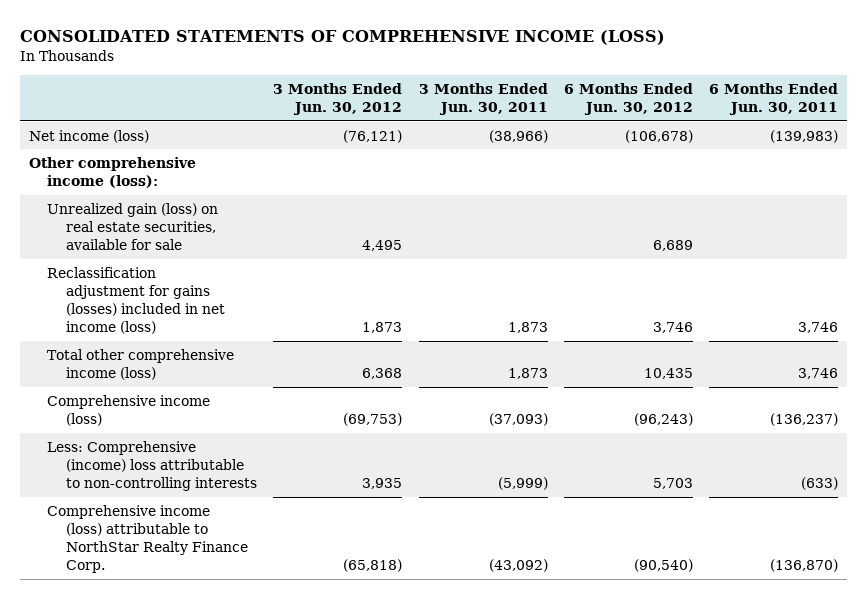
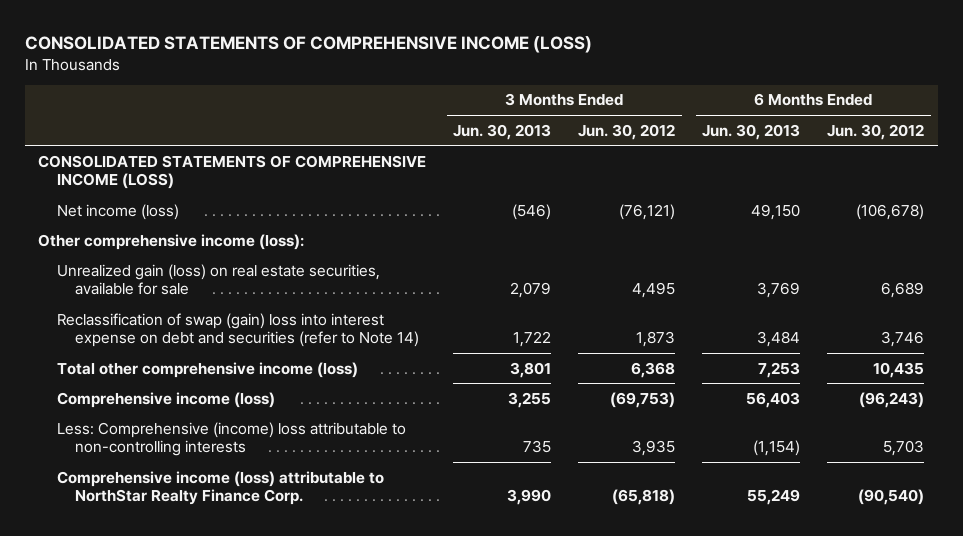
[418,83,548,116] 3 Months Ended Jun. 30, 2011 -> none
[709,83,839,116] 6 Months Ended Jun. 30, 2011 -> none
none -> [453,123,552,140] Jun. 30, 2013
none -> [702,123,801,140] Jun. 30, 2013
none -> [38,154,427,189] CONSOLIDATED STATEMENTS OF COMPREHENSIVE INCOME (LOSS)
[47,266,225,335] Reclassification adjustment for gains (losses) included in net income (loss) -> [56,312,420,347] Reclassification of swap (gain) loss into interest expense on debt and securities (refer to Note 14)

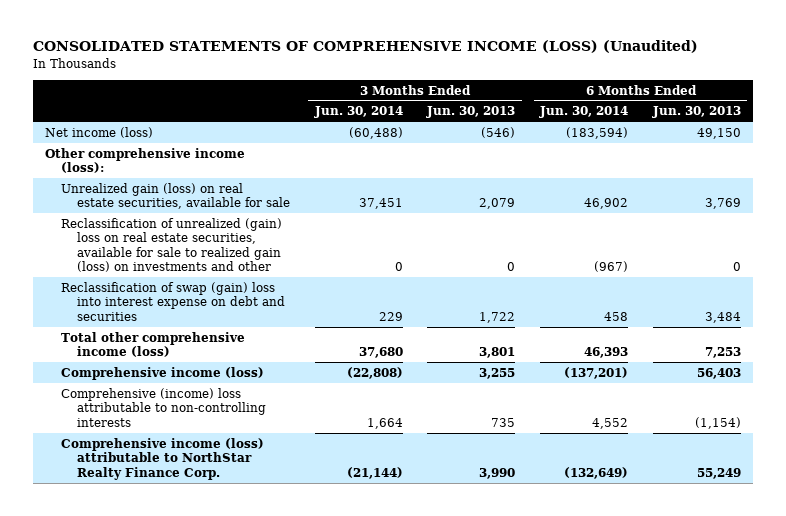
[25,35,593,53] CONSOLIDATED STATEMENTS OF COMPREHENSIVE INCOME (LOSS) -> [32,40,698,54] CONSOLIDATED STATEMENTS OF COMPREHENSIVE INCOME (LOSS) (Unaudited)
[578,123,676,140] Jun. 30, 2012 -> none
[827,123,925,140] Jun. 30, 2012 -> none
none -> [313,106,403,119] Jun. 30, 2014
none -> [539,106,629,119] Jun. 30, 2014
[38,154,427,189] CONSOLIDATED STATEMENTS OF COMPREHENSIVE INCOME (LOSS) -> none
none -> [60,217,282,273] Reclassification of unrealized (gain) loss on real estate securities, available for sale to realized gain (loss) on investments and other
[56,312,420,347] Reclassification of swap (gain) loss into interest expense on debt and securities (refer to Note 14) -> [60,281,285,321] Reclassification of swap (gain) loss into interest expense on debt and securities
[56,421,406,456] Less: Comprehensive (income) loss attributable to non-controlling interests -> [60,387,266,427] Comprehensive (income) loss attributable to non-controlling interests

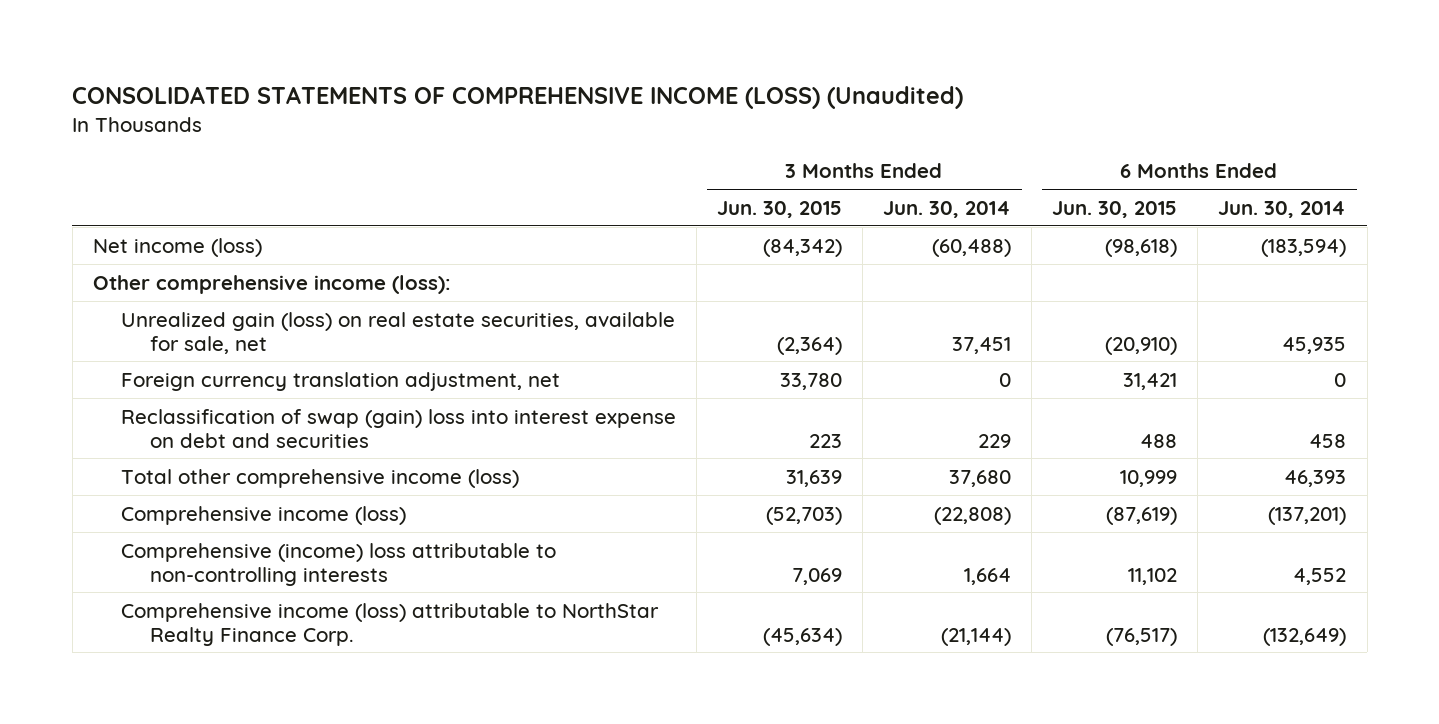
[426,106,516,119] Jun. 30, 2013 -> none
[652,106,742,119] Jun. 30, 2013 -> none
none -> [717,200,843,218] Jun. 30, 2015
none -> [1052,200,1178,218] Jun. 30, 2015
[60,217,282,273] Reclassification of unrealized (gain) loss on real estate securities, available for sale to realized gain (loss) on investments and other -> none
[60,182,290,210] Unrealized gain (loss) on real estate securities, available for sale -> [121,311,676,354] Unrealized gain (loss) on real estate securities, available for sale, net
[584,198,629,210] 46,902 -> [1282,336,1347,354] 45,935
none -> [121,371,561,391] Foreign currency translation adjustment, net

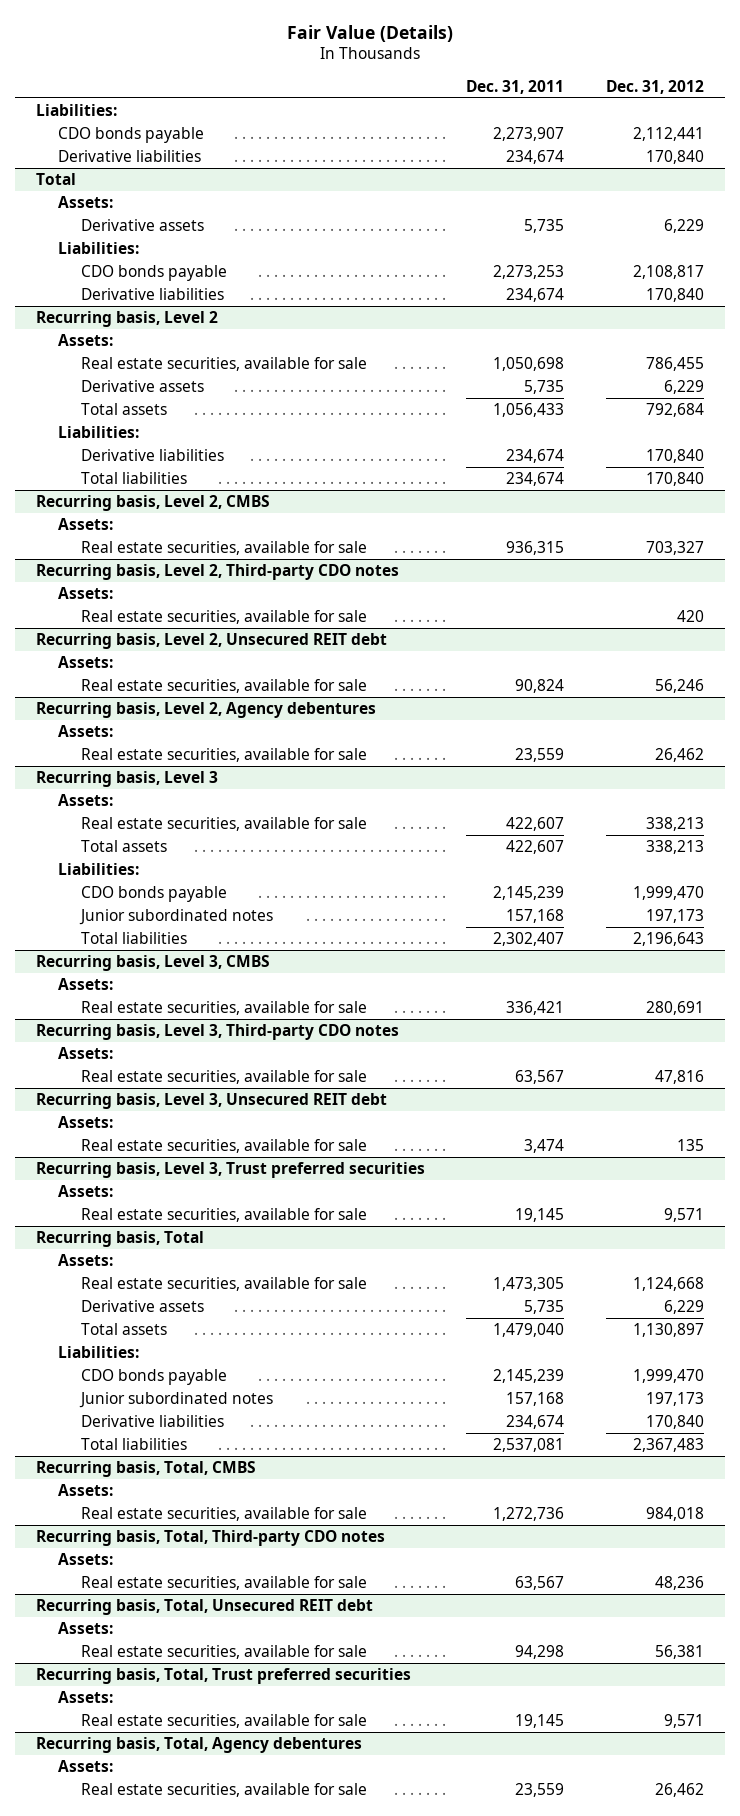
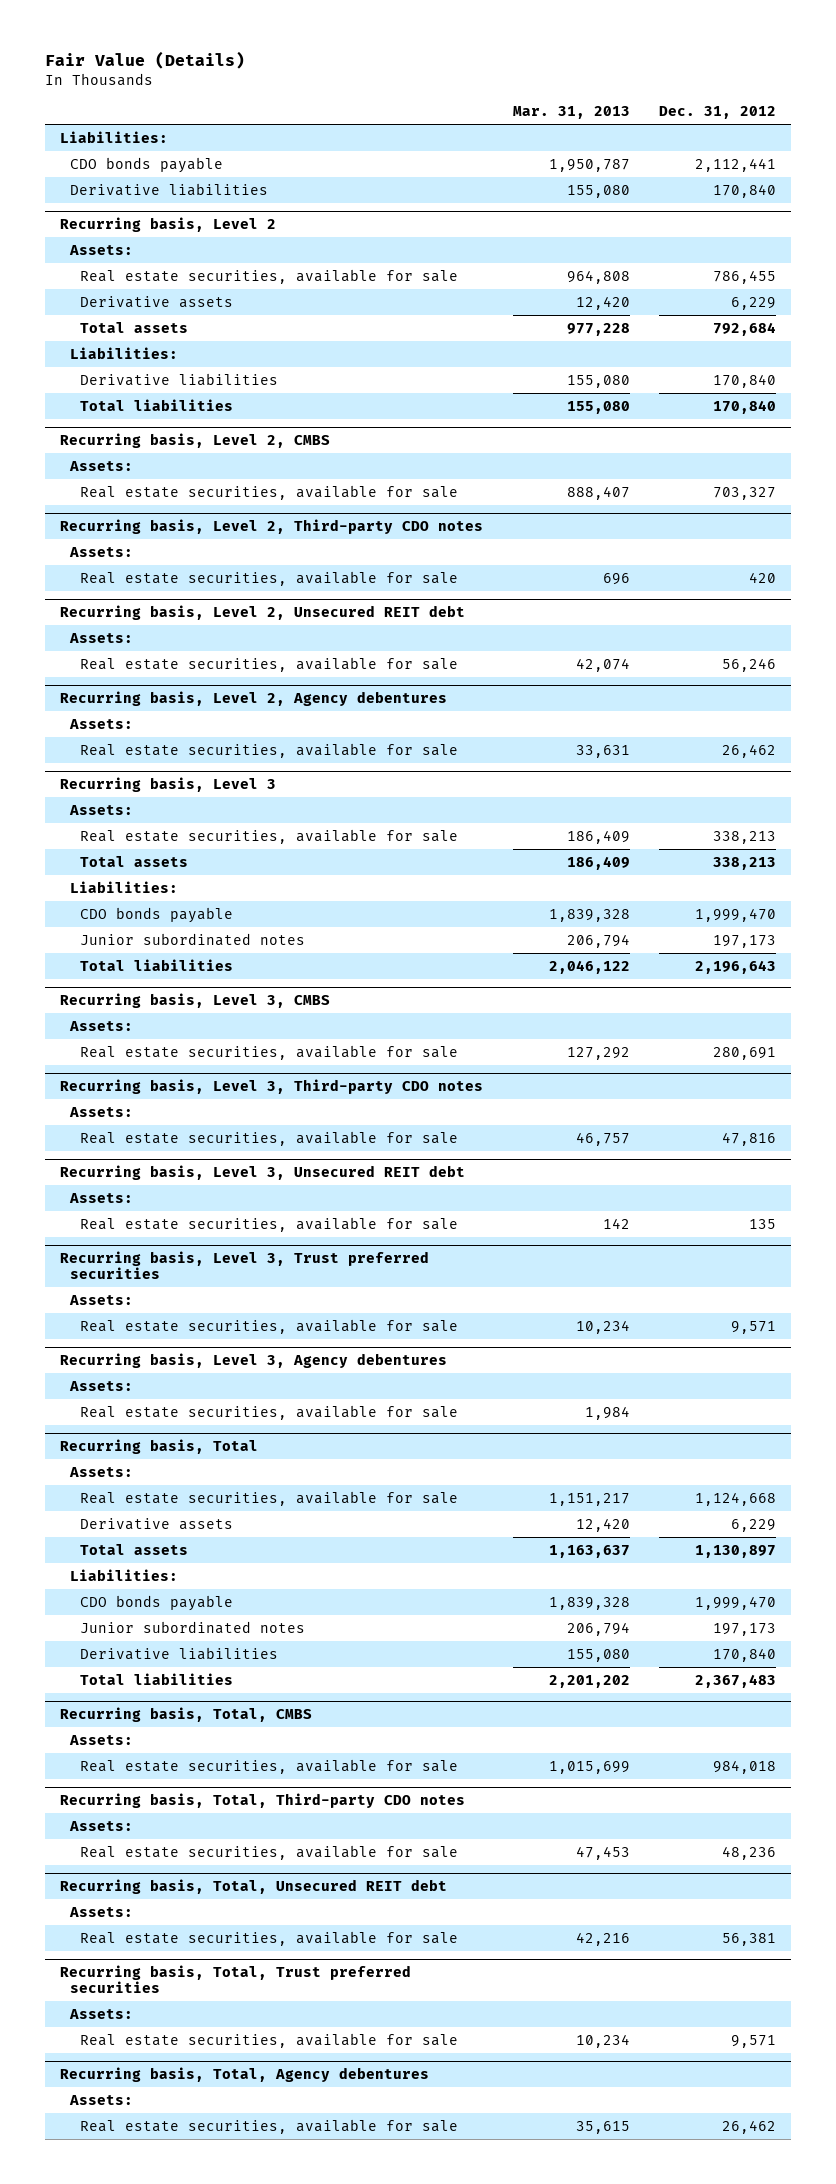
[466,79,565,94] Dec. 31, 2011 -> none
none -> [512,106,630,120] Mar. 31, 2013
[35,173,76,186] Total -> none
[58,196,114,209] Assets: -> none
[81,219,205,232] Derivative assets -> none
[58,242,140,255] Liabilities: -> none
[81,265,228,282] CDO bonds payable -> none
[81,288,225,301] Derivative liabilities -> none
none -> [59,1352,447,1368] Recurring basis, Level 3, Agency debentures
none -> [68,1380,133,1391] Assets:
none -> [80,1404,459,1420] Real estate securities, available for sale

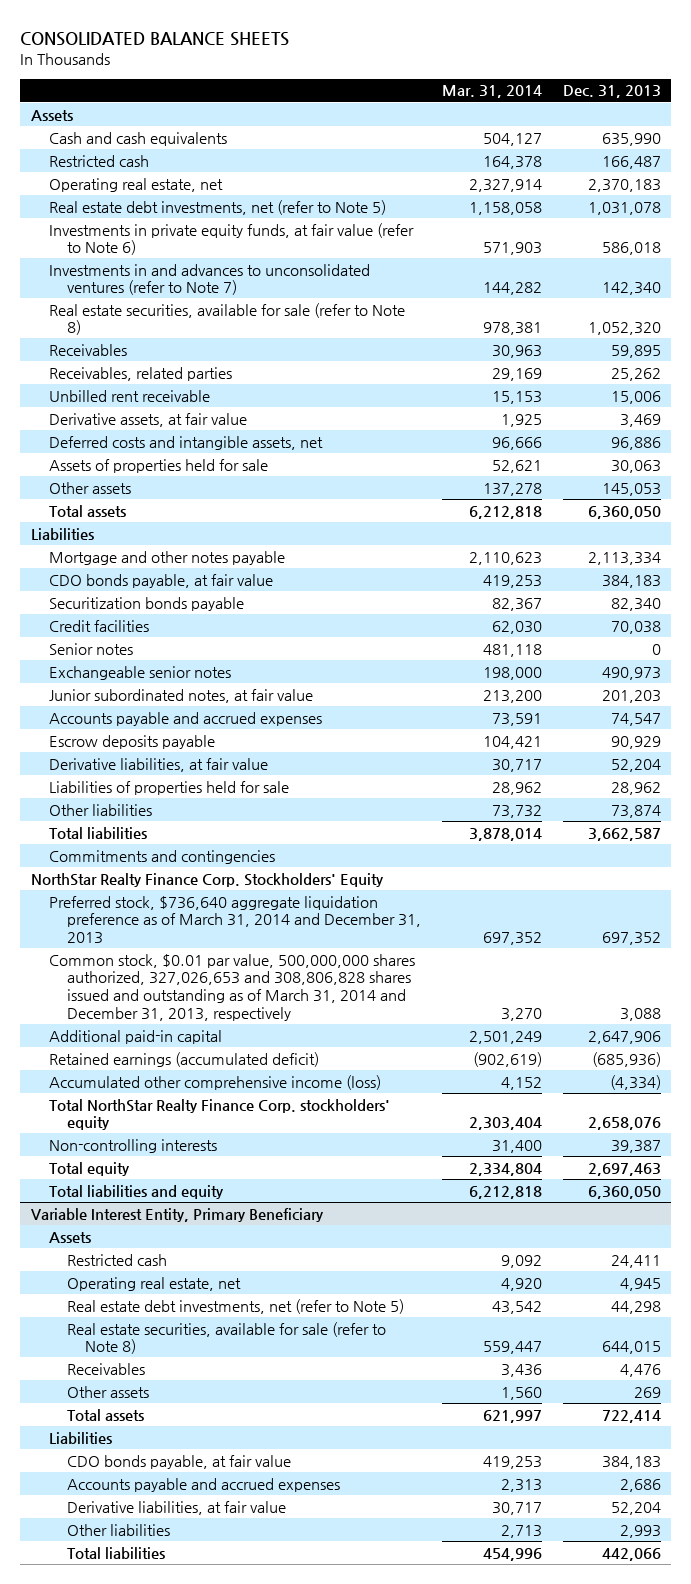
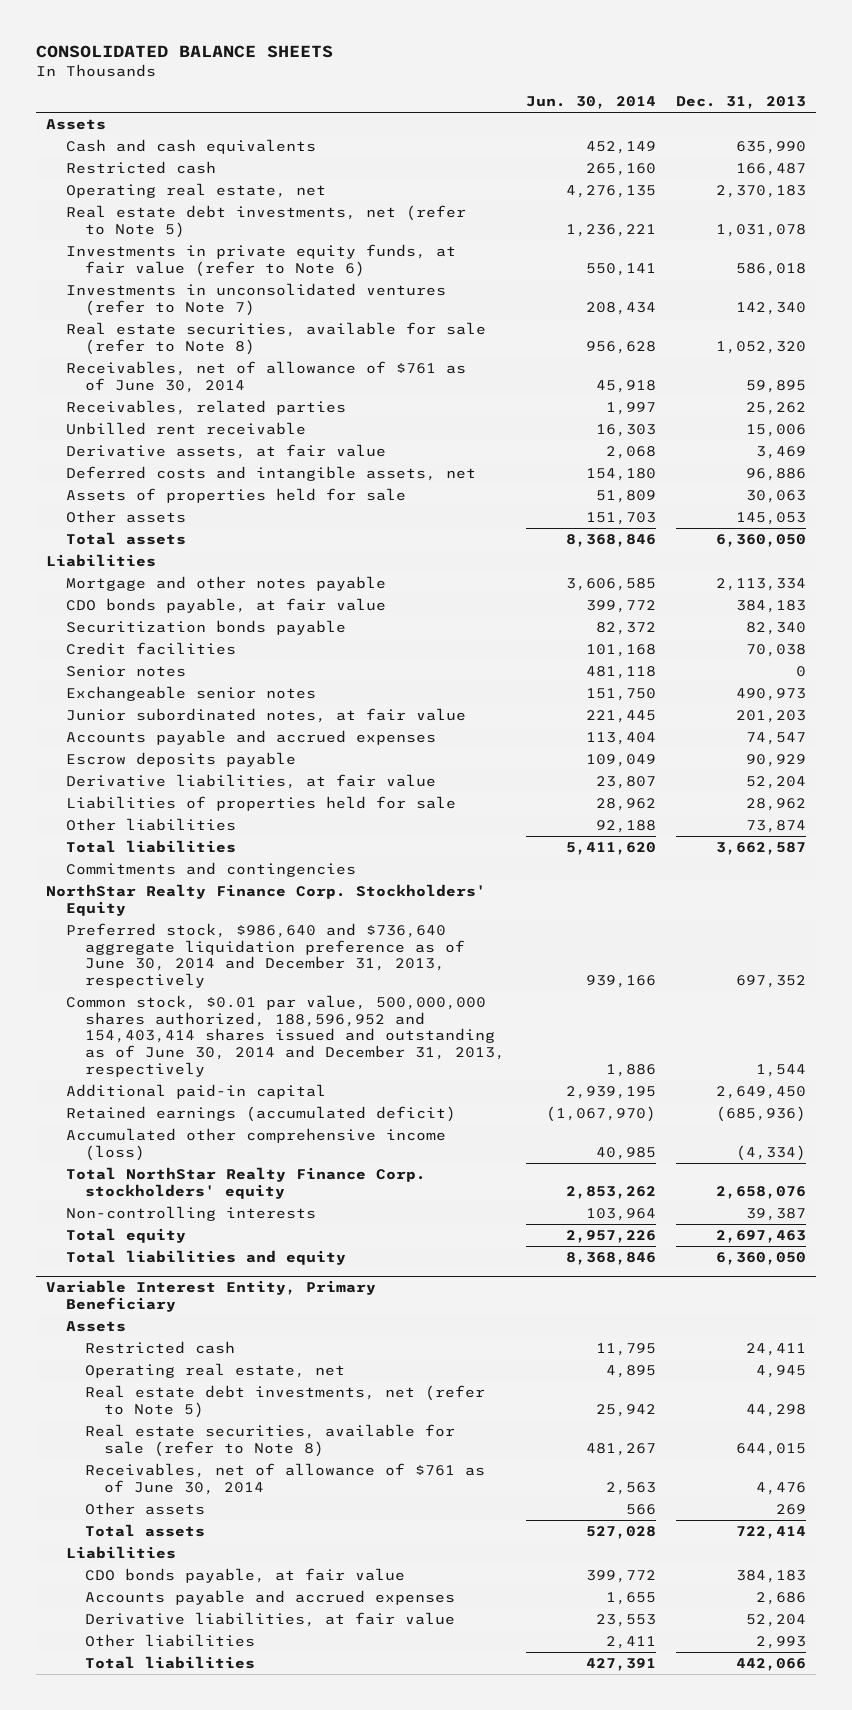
[441,85,542,99] Mar. 31, 2014 -> none
none -> [525,95,656,109] Jun. 30, 2014
[48,263,370,296] Investments in and advances to unconsolidated ventures (refer to Note 7) -> [65,283,446,316] Investments in unconsolidated ventures (refer to Note 7)
[48,343,127,356] Receivables -> [65,361,466,393] Receivables, net of allowance of $761 as of June 30, 2014
[48,895,421,945] Preferred stock, $736,640 aggregate liquidation preference as of March 31, 2014 and December 31, 2013 -> [65,923,466,989] Preferred stock, $986,640 and $736,640 aggregate liquidation preference as of June 30, 2014 and December 31, 2013, respectively
[48,953,415,1021] Common stock, $0.01 par value, 500,000,000 shares authorized, 327,026,653 and 308,806,828 shares issued and outstanding as of March 31, 2014 and December 31, 2013, respectively -> [65,995,506,1077] Common stock, $0.01 par value, 500,000,000 shares authorized, 188,596,952 and 154,403,414 shares issued and outstanding as of June 30, 2014 and December 31, 2013, respectively
[619,1007,661,1021] 3,088 -> [755,1063,806,1077] 1,544
[587,1030,661,1044] 2,647,906 -> [715,1086,806,1100] 2,649,450
[66,1362,145,1375] Receivables -> [85,1463,486,1495] Receivables, net of allowance of $761 as of June 30, 2014

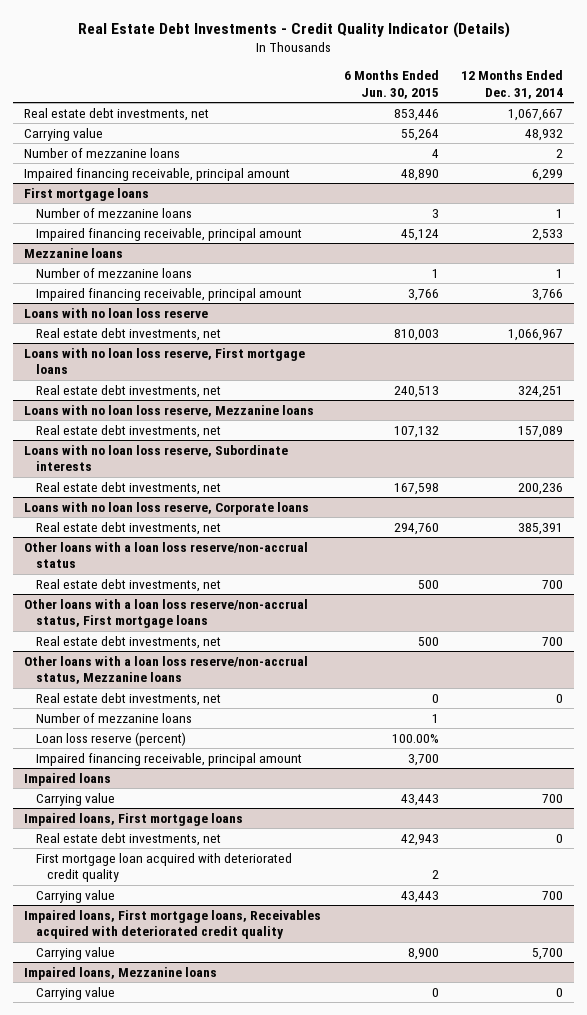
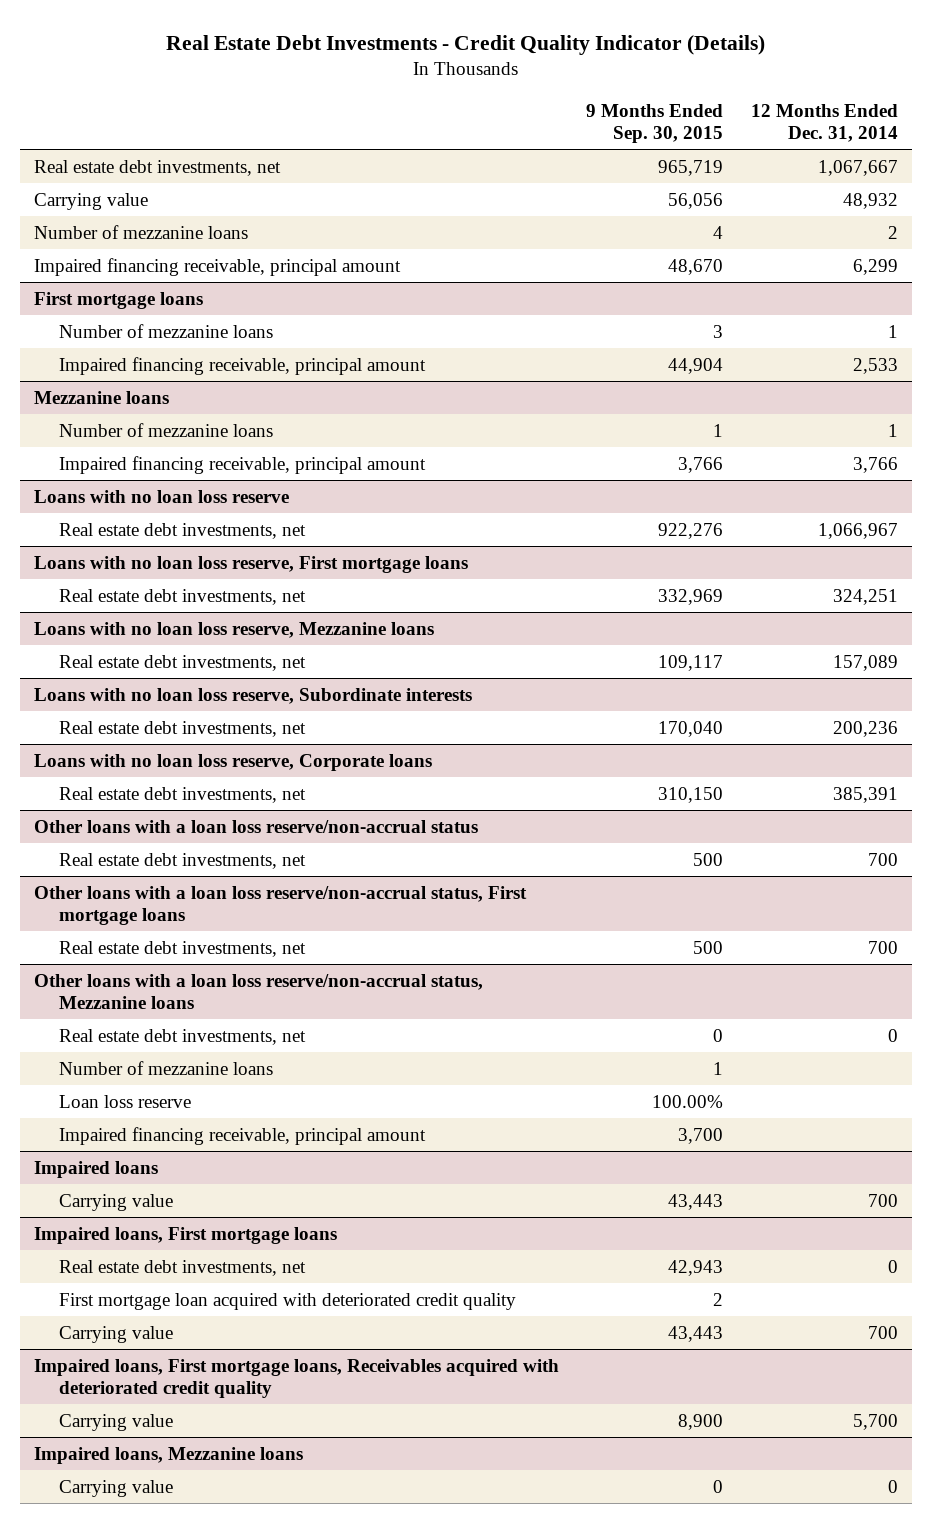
[343,70,439,99] 6 Months Ended Jun. 30, 2015 -> none
none -> [586,103,724,143] 9 Months Ended Sep. 30, 2015
[35,731,186,746] Loan loss reserve (percent) -> [58,1094,191,1108] Loan loss reserve

